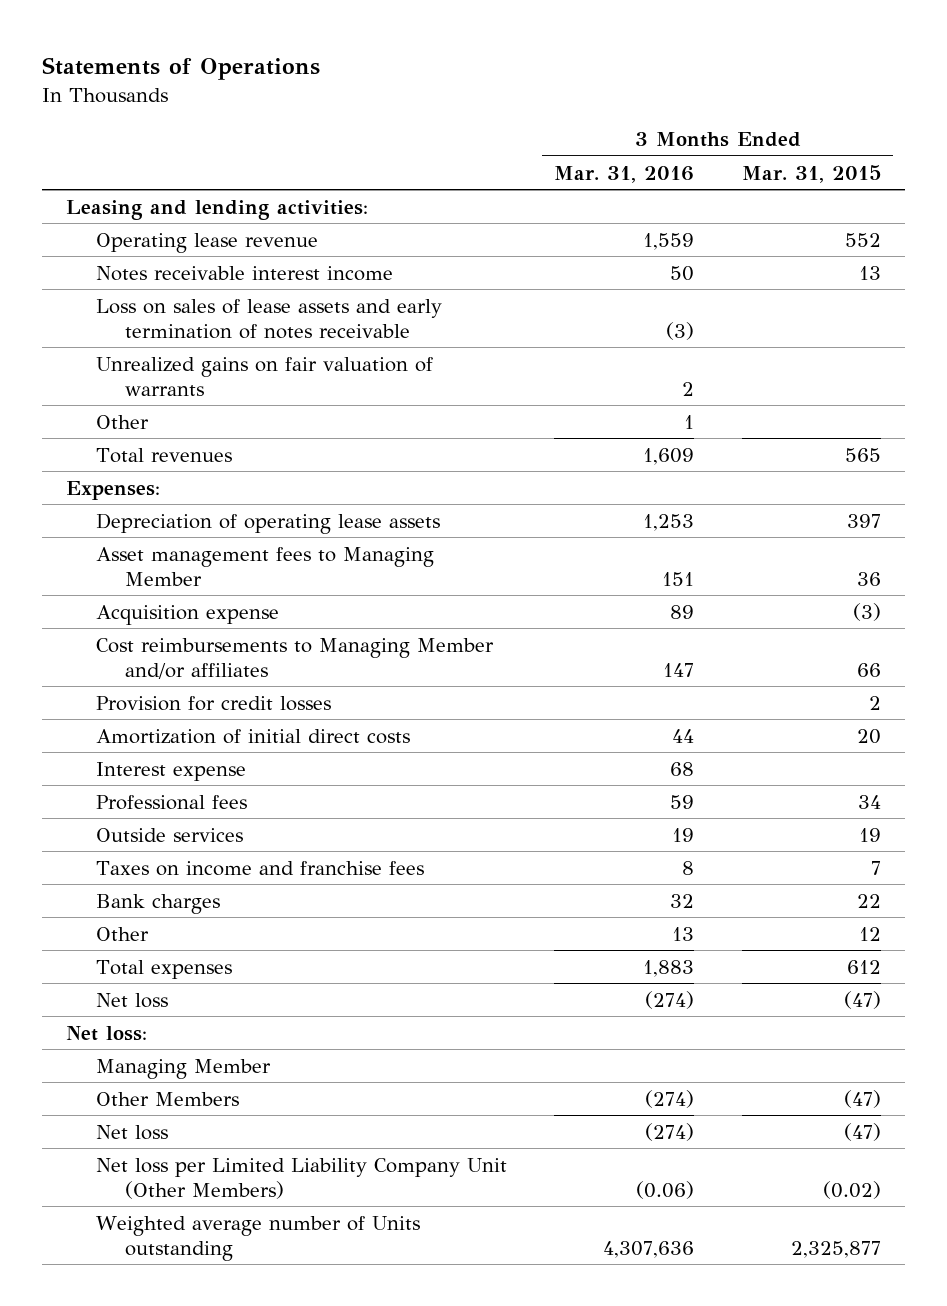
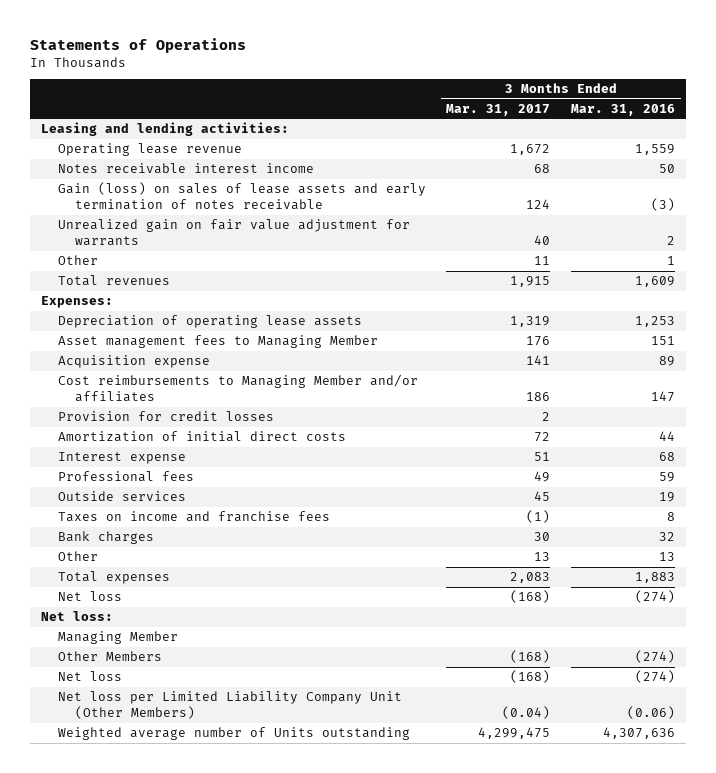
[741,164,881,183] Mar. 31, 2015 -> none
none -> [446,103,551,116] Mar. 31, 2017
[95,298,442,339] Loss on sales of lease assets and early termination of notes receivable -> [57,182,426,211] Gain (loss) on sales of lease assets and early termination of notes receivable
[95,356,433,396] Unrealized gains on fair valuation of warrants -> [57,219,410,247] Unrealized gain on fair value adjustment for warrants

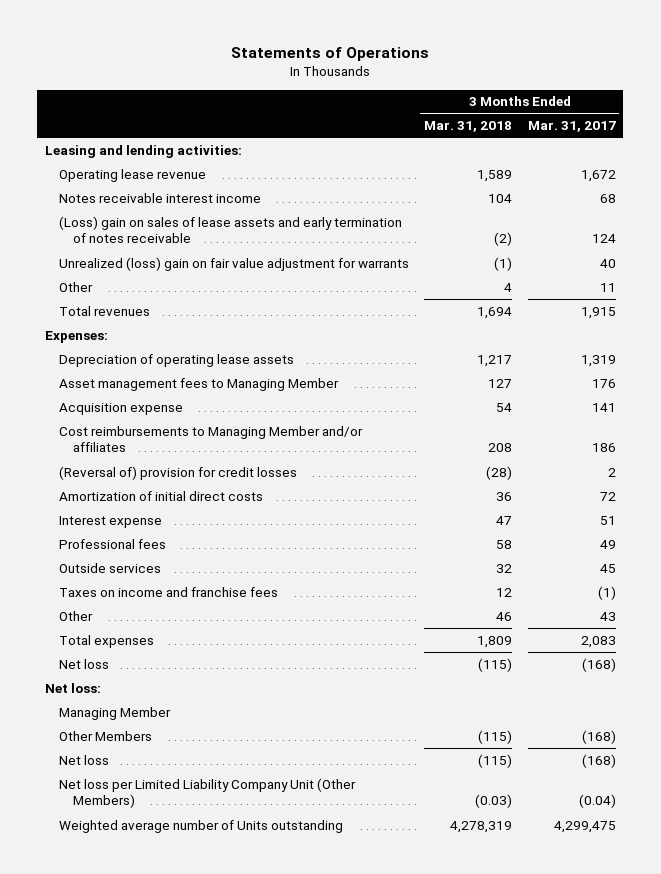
[571,103,676,116] Mar. 31, 2016 -> none
none -> [424,121,513,133] Mar. 31, 2018
[57,182,426,211] Gain (loss) on sales of lease assets and early termination of notes receivable -> [58,215,402,244] (Loss) gain on sales of lease assets and early termination of notes receivable
[57,219,410,247] Unrealized gain on fair value adjustment for warrants -> [58,256,409,271] Unrealized (loss) gain on fair value adjustment for warrants
[57,411,274,422] Provision for credit losses -> [58,465,297,480] (Reversal of) provision for credit losses
[57,531,154,545] Bank charges -> none
[534,552,551,562] 13 -> [599,611,616,621] 43

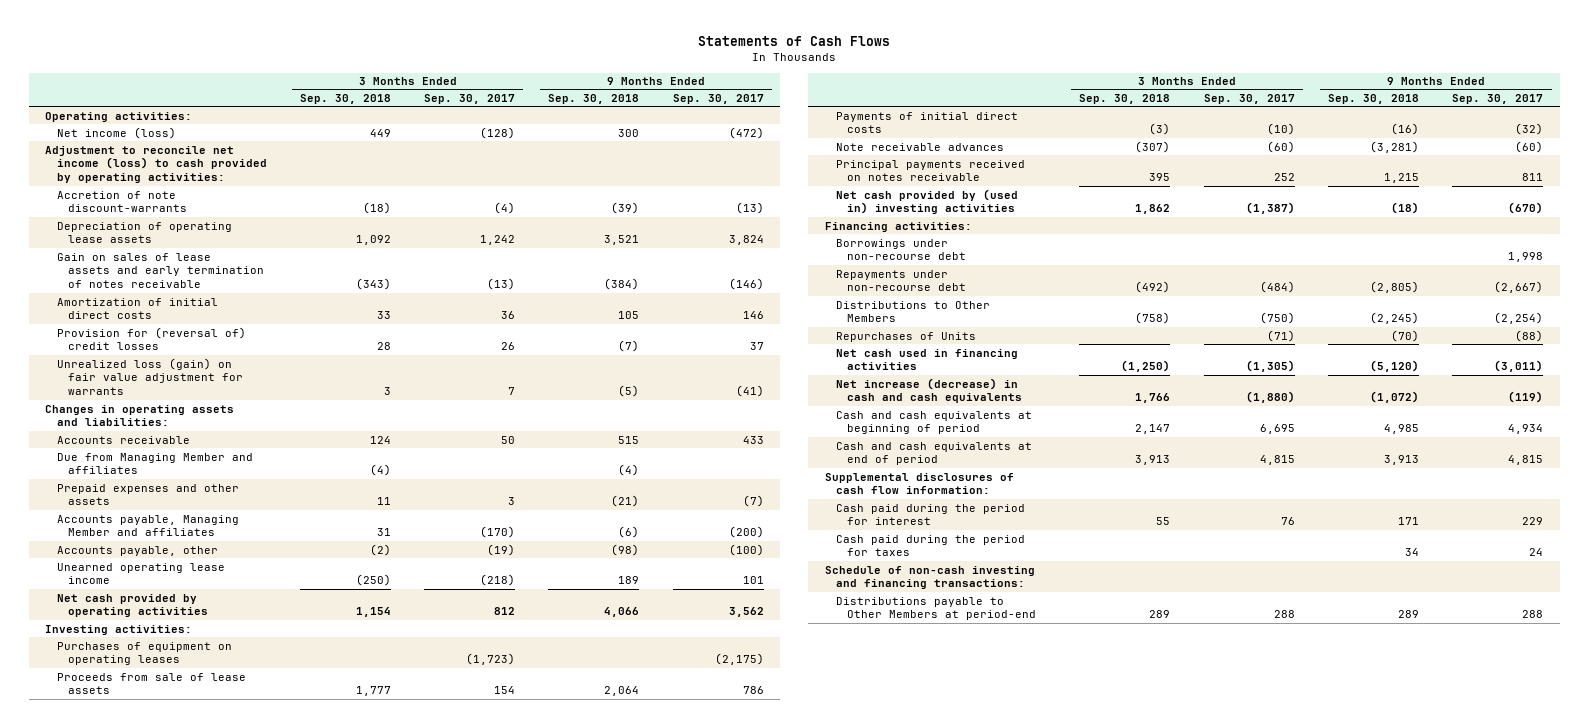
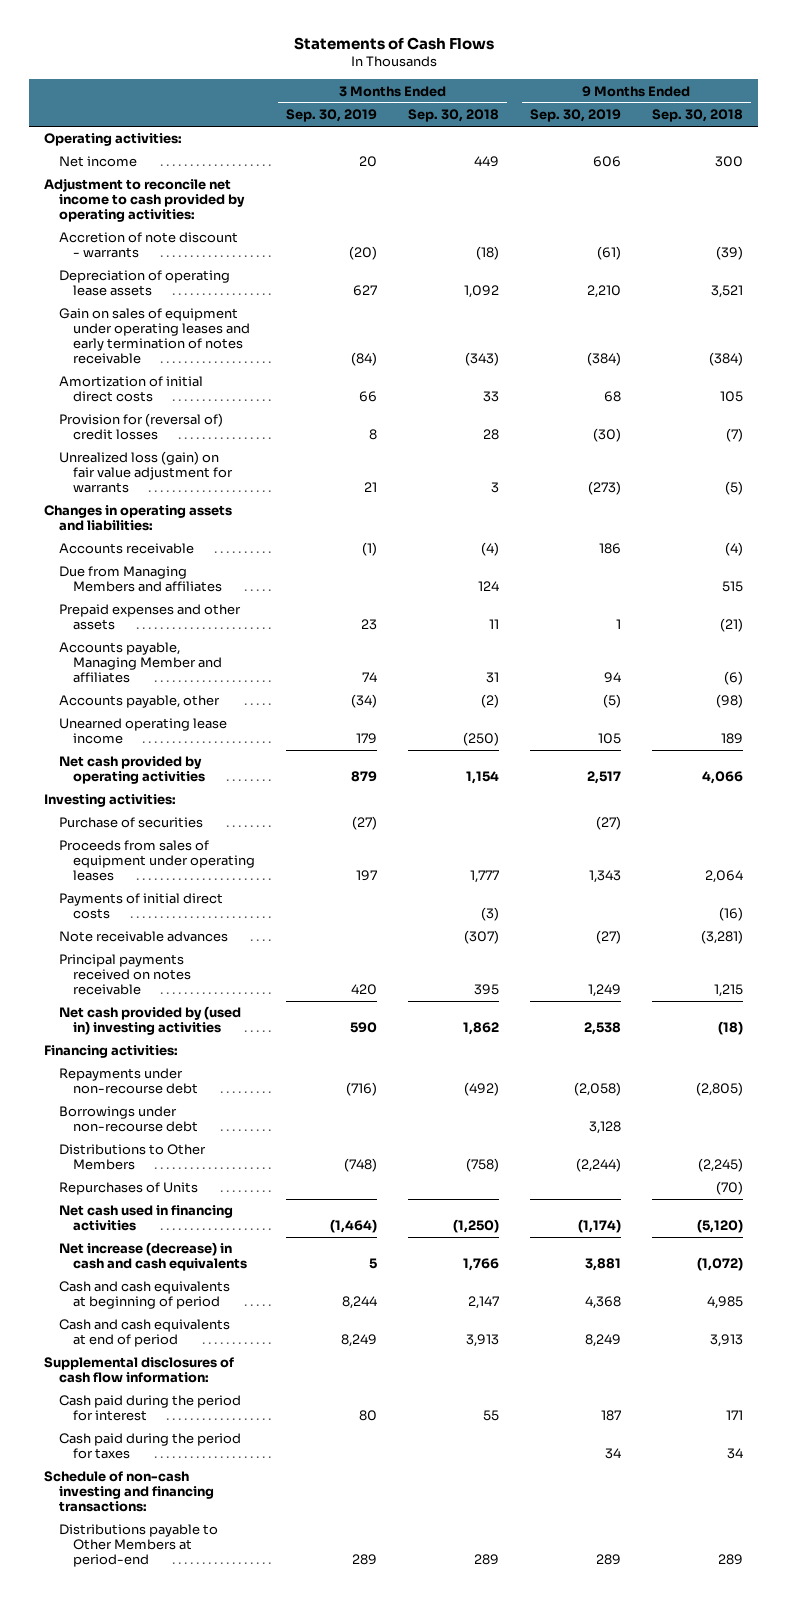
[424,94,516,105] Sep. 30, 2017 -> none
[672,94,764,105] Sep. 30, 2017 -> none
none -> [286,109,378,123] Sep. 30, 2019
none -> [529,109,621,123] Sep. 30, 2019
[56,126,176,139] Net income (loss) -> [58,156,137,168] Net income
[45,145,267,184] Adjustment to reconcile net income (loss) to cash provided by operating activities: -> [44,178,245,223] Adjustment to reconcile net income to cash provided by operating activities:
[56,190,187,213] Accretion of note discount-warrants -> [58,232,238,259] Accretion of note discount - warrants
[56,252,264,289] Gain on sales of lease assets and early termination of notes receivable -> [58,308,251,365] Gain on sales of equipment under operating leases and early termination of notes receivable
[369,435,391,444] 124 -> [481,542,500,557] (4)
[618,435,640,444] 515 -> [724,542,743,557] (4)
[56,452,253,475] Due from Managing Member and affiliates -> [58,566,223,593] Due from Managing Members and affiliates
[369,464,391,477] (4) -> [478,581,500,592] 124
[618,464,640,477] (4) -> [721,581,743,593] 515
[56,641,232,666] Purchases of equipment on operating leases -> none
none -> [58,817,203,829] Purchase of securities
[56,672,246,695] Proceeds from sale of lease assets -> [58,840,256,882] Proceeds from sales of equipment under operating leases
[836,238,967,261] Borrowings under non-recourse debt -> [58,1106,199,1133] Borrowings under non-recourse debt

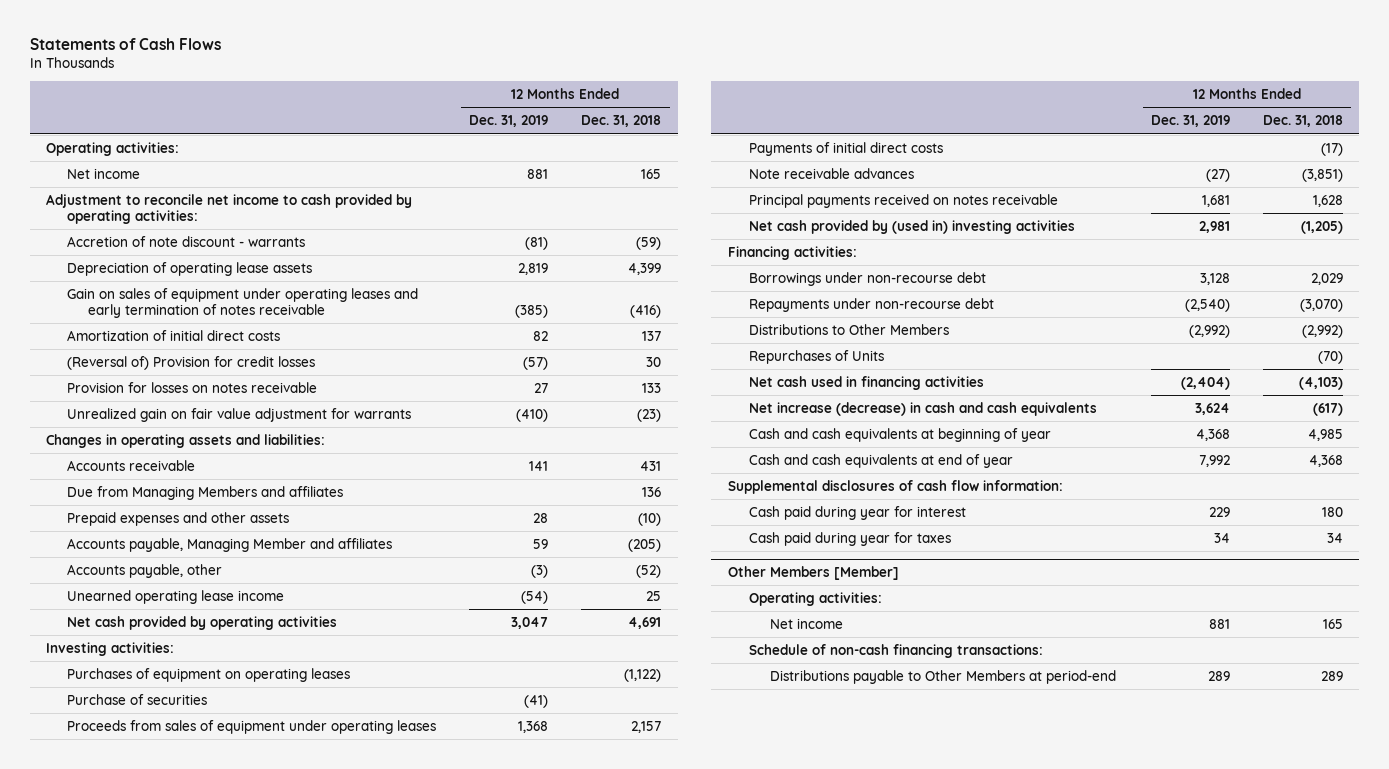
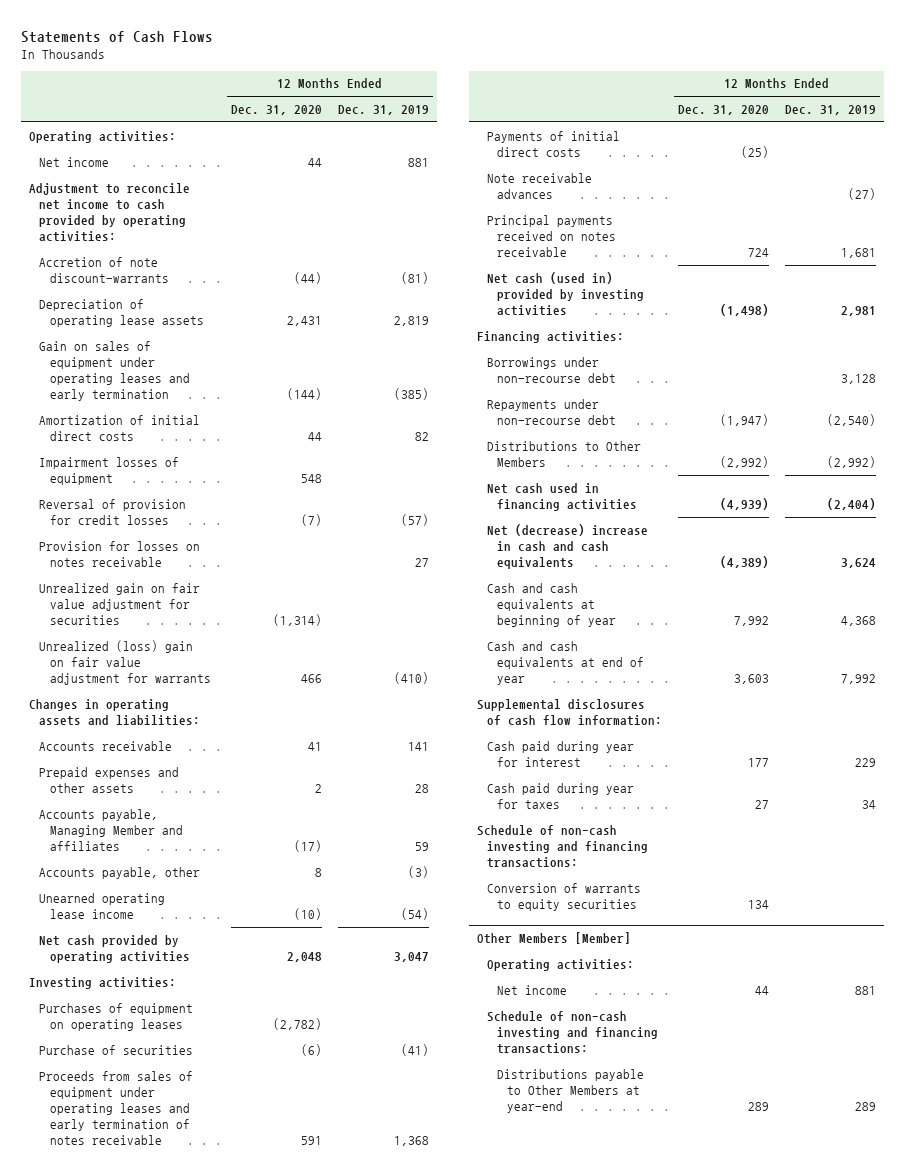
[581,115,662,128] Dec. 31, 2018 -> none
none -> [230,104,322,115] Dec. 31, 2020
[67,235,306,247] Accretion of note discount - warrants -> [39,256,169,283] Accretion of note discount-warrants
[67,287,419,318] Gain on sales of equipment under operating leases and early termination of notes receivable -> [39,340,190,402] Gain on sales of equipment under operating leases and early termination
none -> [39,456,180,485] Impairment losses of equipment
[67,355,316,370] (Reversal of) Provision for credit losses -> [39,498,187,525] Reversal of provision for credit losses
none -> [39,582,201,626] Unrealized gain on fair value adjustment for securities
[67,407,412,422] Unrealized gain on fair value adjustment for warrants -> [39,639,211,686] Unrealized (loss) gain on fair value adjustment for warrants
[67,485,344,500] Due from Managing Members and affiliates -> none
[67,719,437,734] Proceeds from sales of equipment under operating leases -> [39,1070,194,1146] Proceeds from sales of equipment under operating leases and early termination of notes receivable
[748,219,1075,234] Net cash provided by (used in) investing activities -> [486,271,645,317] Net cash (used in) provided by investing activities
[748,349,884,364] Repurchases of Units -> none
[748,401,1097,416] Net increase (decrease) in cash and cash equivalents -> [486,523,648,570] Net (decrease) increase in cash and cash equivalents
none -> [476,824,648,869] Schedule of non-cash investing and financing transactions:
none -> [486,882,641,911] Conversion of warrants to equity securities
[748,643,1043,658] Schedule of non-cash financing transactions: -> [486,1010,659,1055] Schedule of non-cash investing and financing transactions:
[769,669,1116,684] Distributions payable to Other Members at period-end -> [497,1068,645,1114] Distributions payable to Other Members at year-end

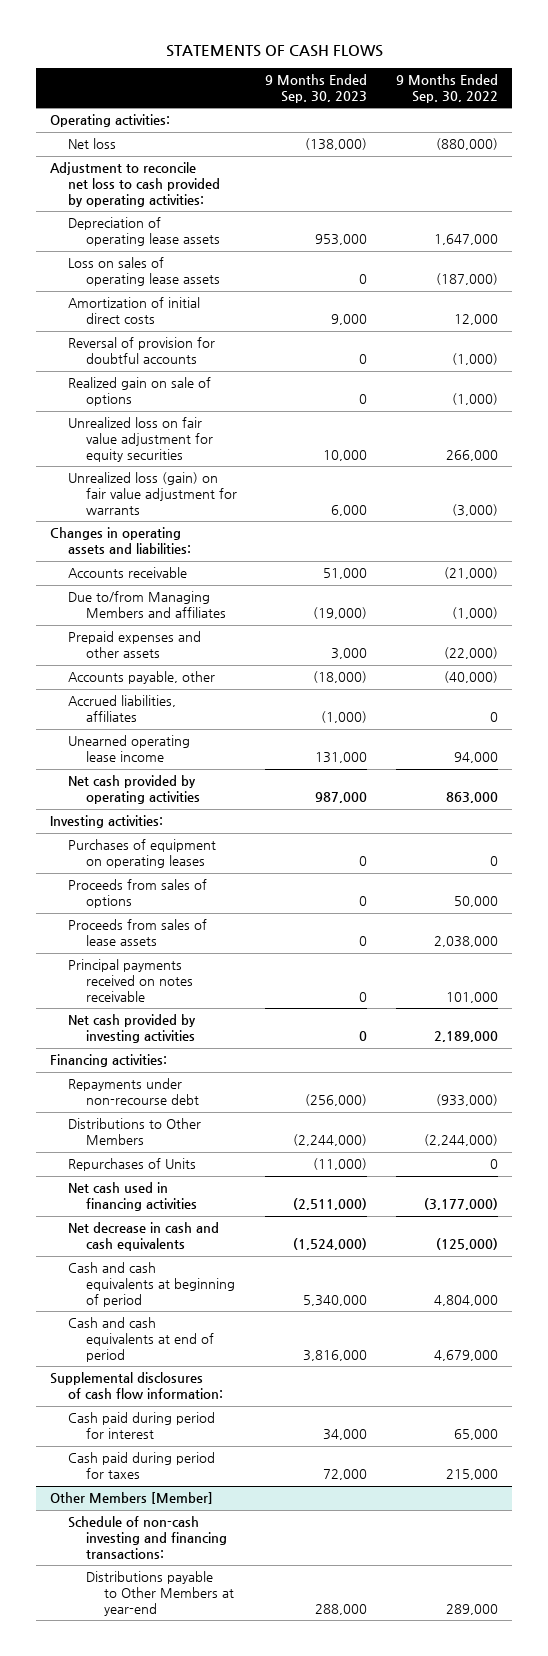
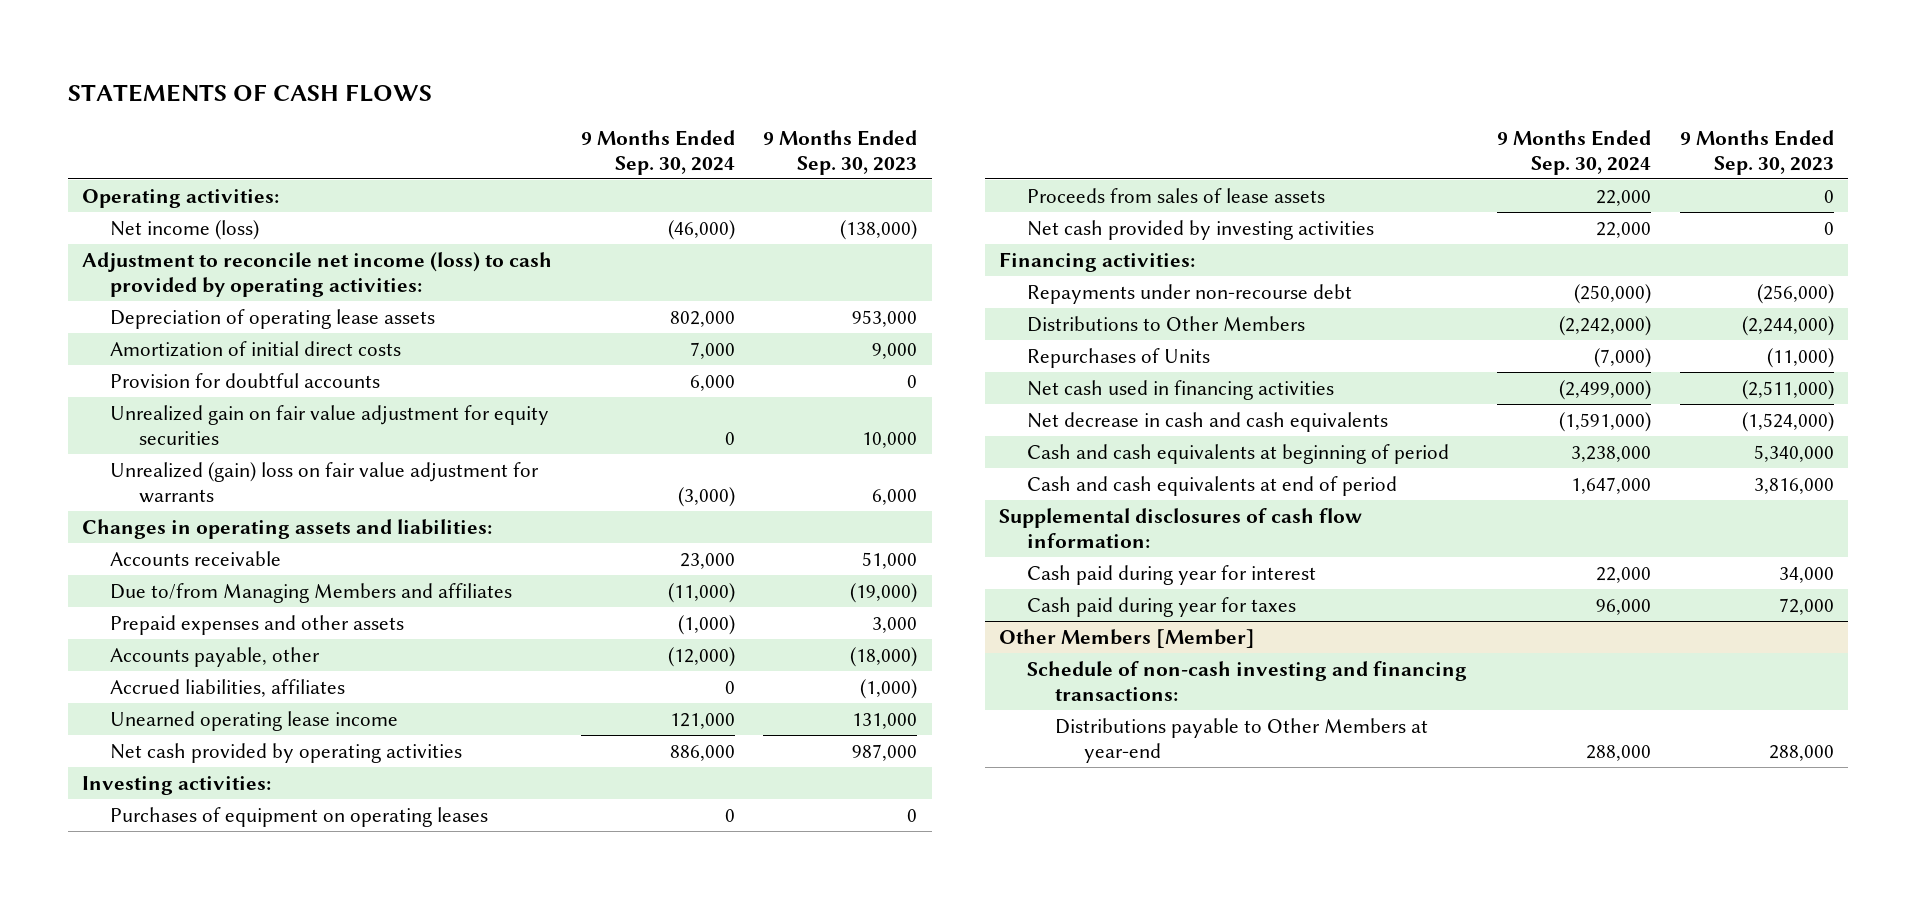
[395,74,498,103] 9 Months Ended Sep. 30, 2022 -> none
none -> [580,129,735,175] 9 Months Ended Sep. 30, 2024
[67,138,116,150] Net loss -> [110,219,260,240] Net income (loss)
[49,162,220,207] Adjustment to reconcile net loss to cash provided by operating activities: -> [82,251,553,297] Adjustment to reconcile net income (loss) to cash provided by operating activities:
[67,257,220,287] Loss on sales of operating lease assets -> none
[67,377,211,407] Realized gain on sale of options -> none
[67,337,215,365] Reversal of provision for doubtful accounts -> [110,372,381,388] Provision for doubtful accounts
[67,417,213,462] Unrealized loss on fair value adjustment for equity securities -> [110,404,550,445] Unrealized gain on fair value adjustment for equity securities
[67,472,237,515] Unrealized loss (gain) on fair value adjustment for warrants -> [110,461,540,503] Unrealized (gain) loss on fair value adjustment for warrants
[67,879,207,909] Proceeds from sales of options -> none
[67,959,193,1002] Principal payments received on notes receivable -> none
[67,1412,215,1440] Cash paid during period for interest -> [1027,564,1317,585] Cash paid during year for interest
[67,1452,215,1480] Cash paid during period for taxes -> [1027,596,1297,617] Cash paid during year for taxes

